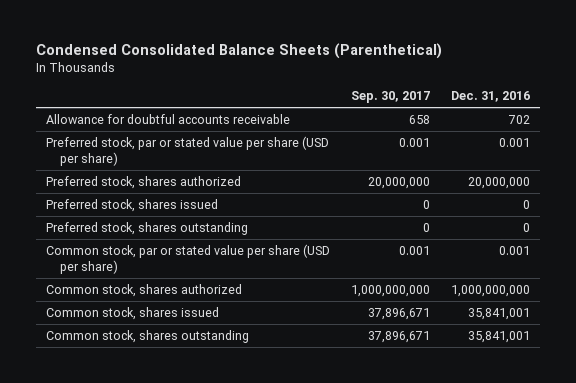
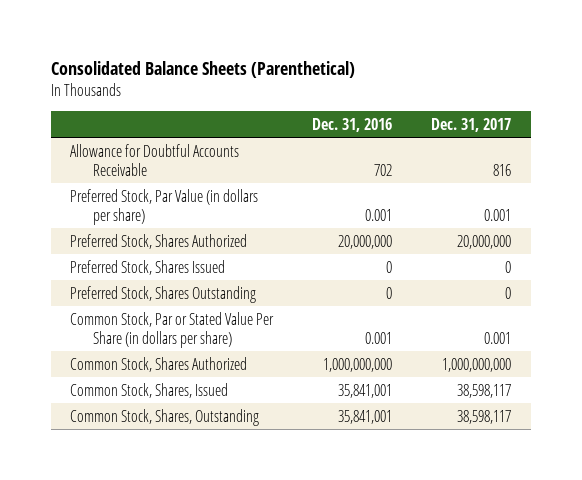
[35,42,442,59] Condensed Consolidated Balance Sheets (Parenthetical) -> [51,60,356,78] Consolidated Balance Sheets (Parenthetical)
[350,91,430,104] Sep. 30, 2017 -> none
none -> [431,117,512,132] Dec. 31, 2017
[45,113,290,124] Allowance for doubtful accounts receivable -> [70,143,240,176] Allowance for Doubtful Accounts Receivable
[45,135,329,166] Preferred stock, par or stated value per share (USD per share) -> [70,188,259,225] Preferred Stock, Par Value (in dollars per share)
[45,175,241,189] Preferred stock, shares authorized -> [70,233,248,249] Preferred Stock, Shares Authorized
[45,198,218,212] Preferred stock, shares issued -> [70,259,226,275] Preferred Stock, Shares Issued
[45,221,248,235] Preferred stock, shares outstanding -> [70,285,257,303] Preferred Stock, Shares Outstanding
[45,243,330,274] Common stock, par or stated value per share (USD per share) -> [70,311,275,348] Common Stock, Par or Stated Value Per Share (in dollars per share)
[45,283,242,297] Common stock, shares authorized -> [70,356,248,372] Common Stock, Shares Authorized
[45,306,219,320] Common stock, shares issued -> [70,382,229,398] Common Stock, Shares, Issued
[45,329,249,343] Common stock, shares outstanding -> [70,408,260,426] Common Stock, Shares, Outstanding

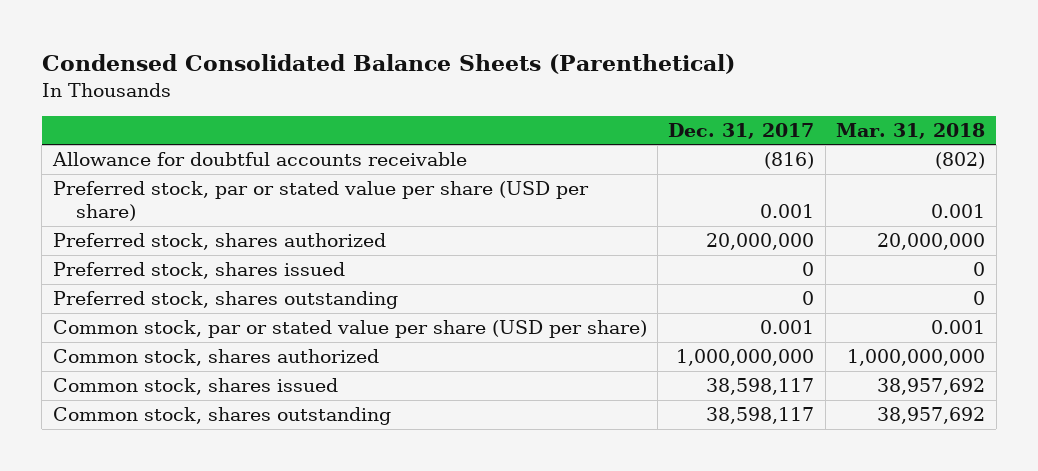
[51,60,356,78] Consolidated Balance Sheets (Parenthetical) -> [41,54,735,75] Condensed Consolidated Balance Sheets (Parenthetical)
[312,117,393,132] Dec. 31, 2016 -> none
none -> [836,122,986,139] Mar. 31, 2018
[70,143,240,176] Allowance for Doubtful Accounts Receivable -> [51,152,467,167] Allowance for doubtful accounts receivable
[493,163,512,176] 816 -> [764,152,815,170] (816)
[70,188,259,225] Preferred Stock, Par Value (in dollars per share) -> [52,181,589,222] Preferred stock, par or stated value per share (USD per share)
[70,233,248,249] Preferred Stock, Shares Authorized -> [52,233,386,251] Preferred stock, shares authorized
[70,259,226,275] Preferred Stock, Shares Issued -> [52,262,345,280] Preferred stock, shares issued
[70,285,257,303] Preferred Stock, Shares Outstanding -> [52,291,398,310] Preferred stock, shares outstanding
[70,311,275,348] Common Stock, Par or Stated Value Per Share (in dollars per share) -> [52,320,647,339] Common stock, par or stated value per share (USD per share)
[70,356,248,372] Common Stock, Shares Authorized -> [52,349,379,367] Common stock, shares authorized
[70,382,229,398] Common Stock, Shares, Issued -> [52,378,338,396] Common stock, shares issued
[70,408,260,426] Common Stock, Shares, Outstanding -> [52,407,391,426] Common stock, shares outstanding

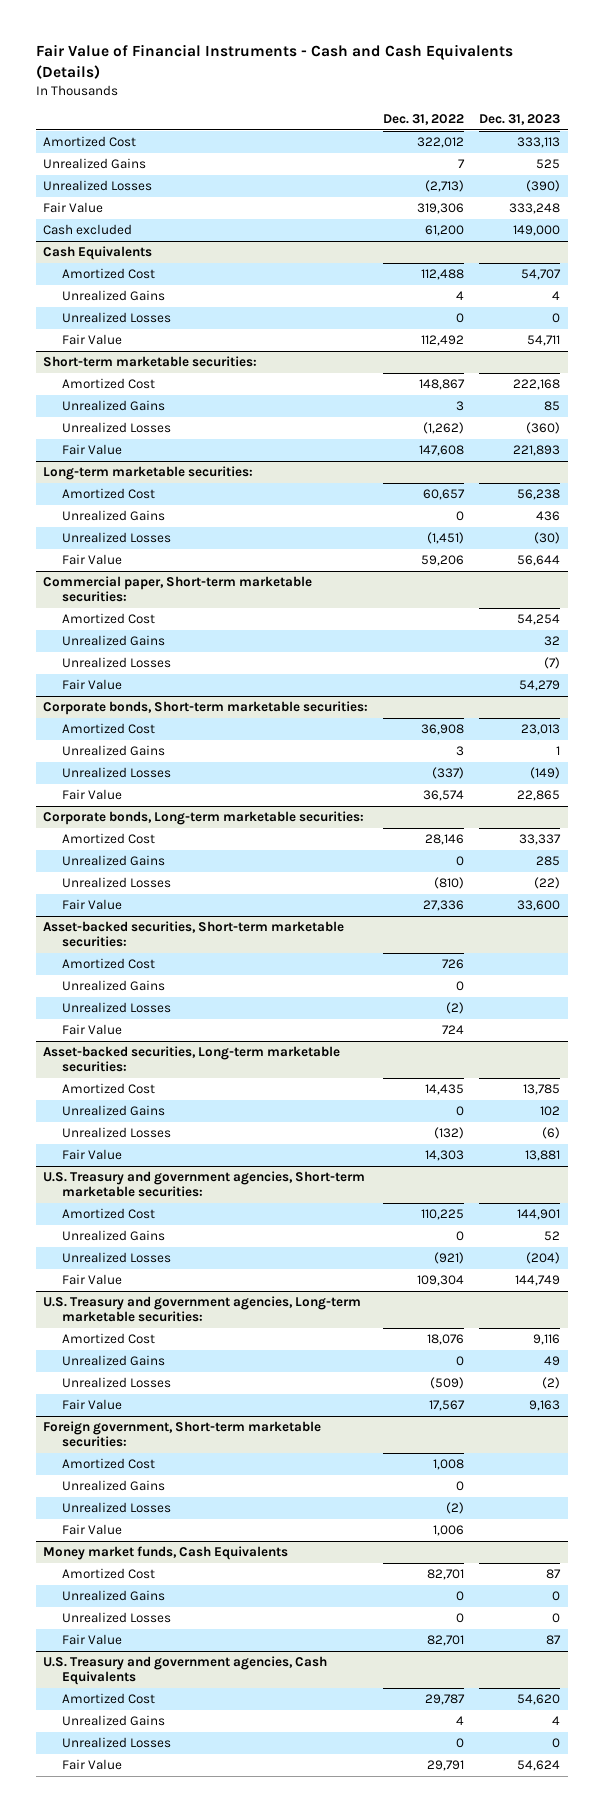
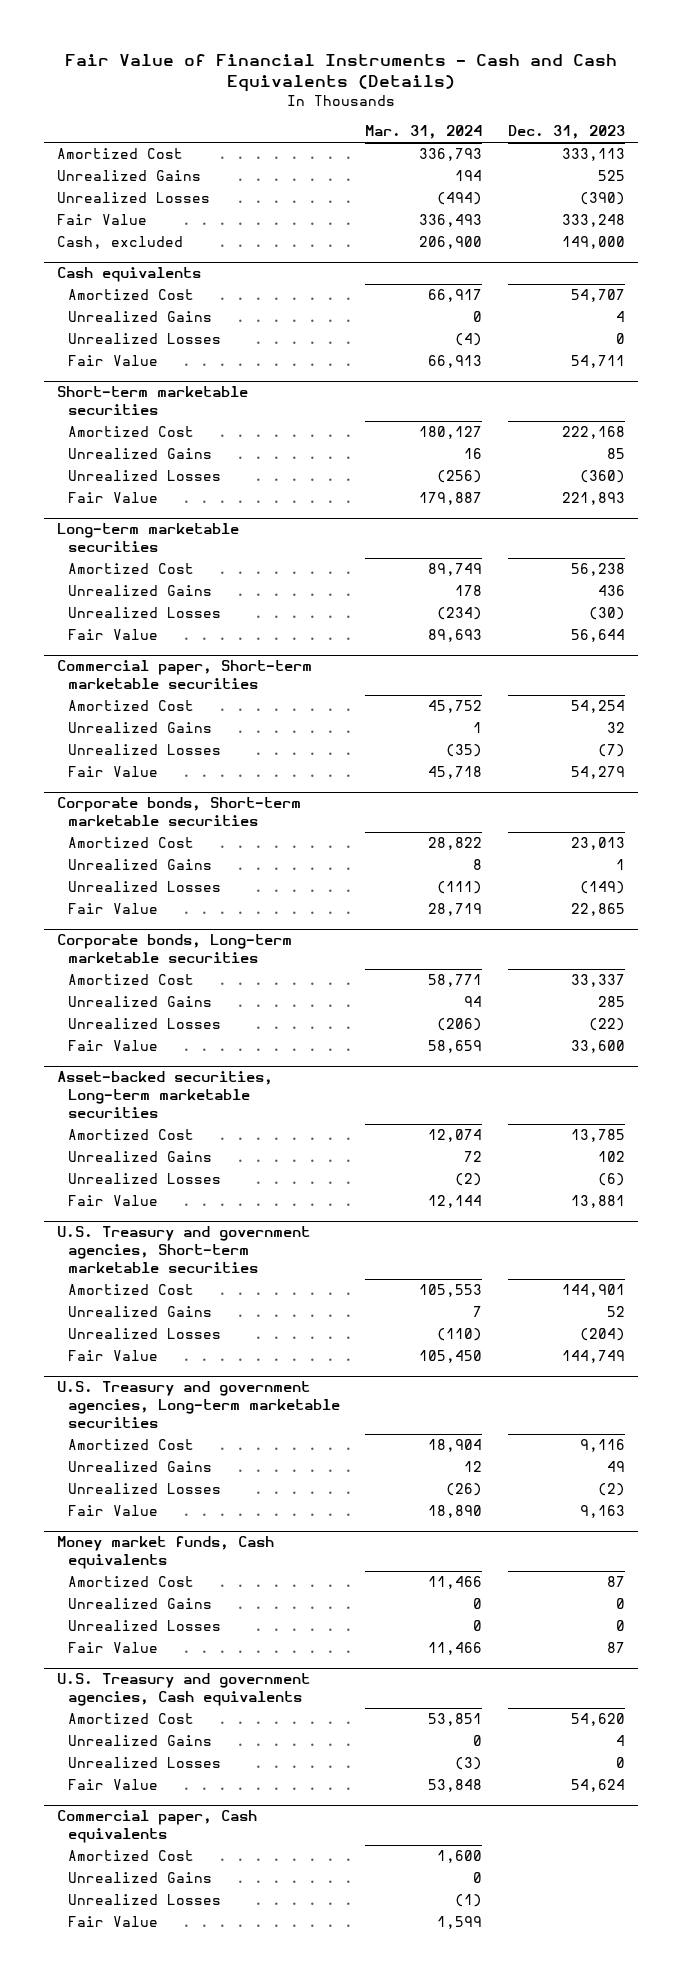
[383,114,465,126] Dec. 31, 2022 -> none
none -> [365,125,483,140] Mar. 31, 2024
[43,223,133,235] Cash excluded -> [56,236,183,250] Cash, excluded
[43,245,153,260] Cash Equivalents -> [56,267,201,283] Cash equivalents
[43,355,258,367] Short-term marketable securities: -> [56,386,248,416] Short-term marketable securities
[43,465,254,480] Long-term marketable securities: -> [56,523,239,553] Long-term marketable securities
[43,575,313,603] Commercial paper, Short-term marketable securities: -> [56,660,312,690] Commercial paper, Short-term marketable securities
[43,700,369,715] Corporate bonds, Short-term marketable securities: -> [56,797,301,827] Corporate bonds, Short-term marketable securities
[43,810,365,825] Corporate bonds, Long-term marketable securities: -> [56,934,292,964] Corporate bonds, Long-term marketable securities
[43,920,345,948] Asset-backed securities, Short-term marketable securities: -> none
[62,957,156,969] Amortized Cost -> none
[62,979,166,991] Unrealized Gains -> none
[62,1001,172,1013] Unrealized Losses -> none
[62,1023,123,1035] Fair Value -> none
[43,1045,341,1073] Asset-backed securities, Long-term marketable securities: -> [56,1071,273,1119] Asset-backed securities, Long-term marketable securities
[43,1170,366,1198] U.S. Treasury and government agencies, Short-term marketable securities: -> [56,1226,310,1274] U.S. Treasury and government agencies, Short-term marketable securities
[43,1295,362,1323] U.S. Treasury and government agencies, Long-term marketable securities: -> [56,1381,341,1429] U.S. Treasury and government agencies, Long-term marketable securities
[43,1420,322,1448] Foreign government, Short-term marketable securities: -> none
[62,1457,156,1469] Amortized Cost -> none
[62,1479,166,1491] Unrealized Gains -> none
[62,1501,172,1513] Unrealized Losses -> none
[62,1523,123,1535] Fair Value -> none
[43,1545,289,1560] Money market funds, Cash Equivalents -> [56,1536,274,1570] Money market funds, Cash equivalents
[43,1655,328,1686] U.S. Treasury and government agencies, Cash Equivalents -> [56,1673,310,1707] U.S. Treasury and government agencies, Cash equivalents
none -> [56,1810,257,1844] Commercial paper, Cash equivalents
none -> [68,1850,195,1862] Amortized Cost
none -> [68,1872,213,1884] Unrealized Gains
none -> [68,1894,222,1906] Unrealized Losses
none -> [68,1916,159,1928] Fair Value

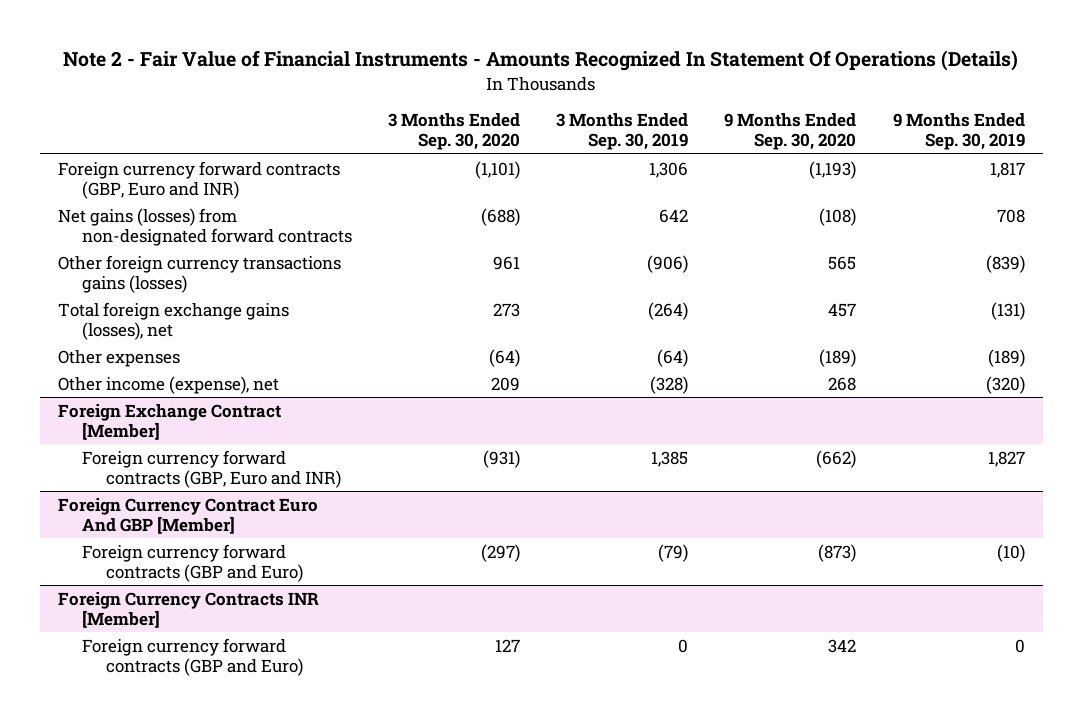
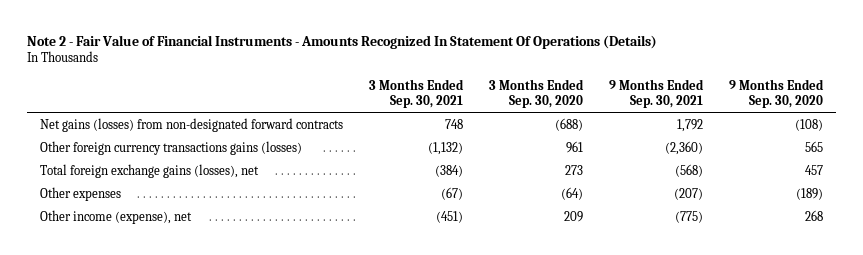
[556,113,689,151] 3 Months Ended Sep. 30, 2019 -> none
[892,113,1025,151] 9 Months Ended Sep. 30, 2019 -> none
none -> [368,79,464,108] 3 Months Ended Sep. 30, 2021
none -> [608,79,704,108] 9 Months Ended Sep. 30, 2021
[58,160,341,199] Foreign currency forward contracts (GBP, Euro and INR) -> none
[58,403,282,440] Foreign Exchange Contract [Member] -> none
[82,449,342,488] Foreign currency forward contracts (GBP, Euro and INR) -> none
[58,497,319,534] Foreign Currency Contract Euro And GBP [Member] -> none
[82,543,304,582] Foreign currency forward contracts (GBP and Euro) -> none
[58,591,320,628] Foreign Currency Contracts INR [Member] -> none
[82,637,304,676] Foreign currency forward contracts (GBP and Euro) -> none

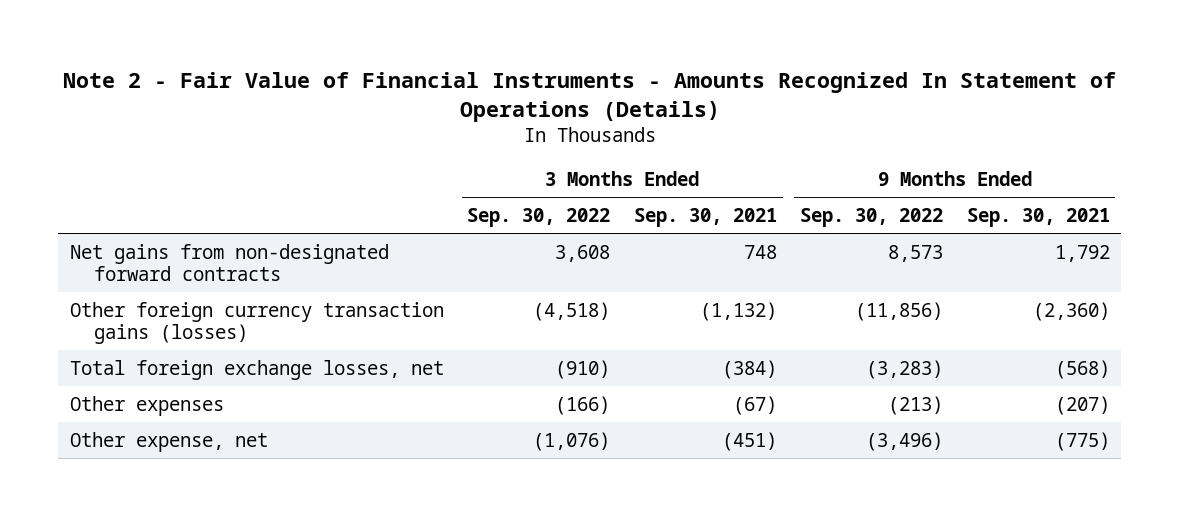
[26,34,657,49] Note 2 - Fair Value of Financial Instruments - Amounts Recognized In Statement Of Operations (Details) -> [62,71,1116,122] Note 2 - Fair Value of Financial Instruments - Amounts Recognized In Statement of Operations (Details)
[488,79,584,108] 3 Months Ended Sep. 30, 2020 -> none
[728,79,824,108] 9 Months Ended Sep. 30, 2020 -> none
none -> [467,207,611,227] Sep. 30, 2022
none -> [800,207,944,227] Sep. 30, 2022
[39,117,343,132] Net gains (losses) from non-designated forward contracts -> [69,243,389,281] Net gains from non-designated forward contracts
[39,140,302,155] Other foreign currency transactions gains (losses) -> [69,301,444,344] Other foreign currency transaction gains (losses)
[39,163,259,178] Total foreign exchange gains (losses), net -> [69,359,444,380] Total foreign exchange losses, net
[39,209,192,224] Other income (expense), net -> [69,431,268,452] Other expense, net

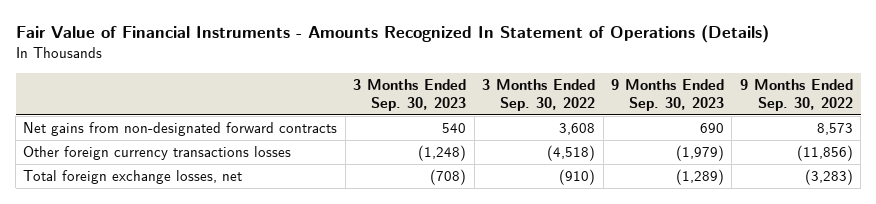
[62,71,1116,122] Note 2 - Fair Value of Financial Instruments - Amounts Recognized In Statement of Operations (Details) -> [15,25,769,44] Fair Value of Financial Instruments - Amounts Recognized In Statement of Operations (Details)
[633,207,777,227] Sep. 30, 2021 -> none
[966,207,1110,227] Sep. 30, 2021 -> none
none -> [353,79,467,111] 3 Months Ended Sep. 30, 2023
none -> [610,79,724,111] 9 Months Ended Sep. 30, 2023
[69,301,444,344] Other foreign currency transaction gains (losses) -> [23,146,292,161] Other foreign currency transactions losses
[69,395,224,416] Other expenses -> none
[69,431,268,452] Other expense, net -> none

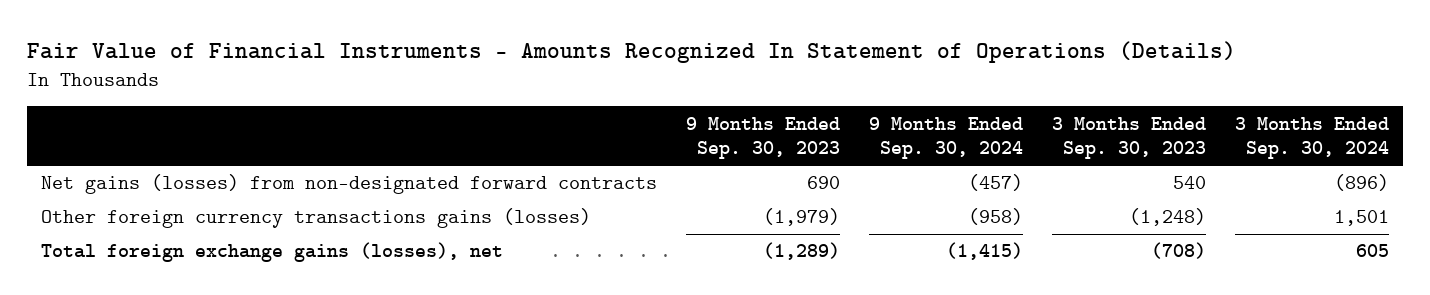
[482,79,596,111] 3 Months Ended Sep. 30, 2022 -> none
[739,79,853,111] 9 Months Ended Sep. 30, 2022 -> none
none -> [868,116,1023,160] 9 Months Ended Sep. 30, 2024
none -> [1234,116,1389,160] 3 Months Ended Sep. 30, 2024
[23,122,338,137] Net gains from non-designated forward contracts -> [40,174,657,195] Net gains (losses) from non-designated forward contracts
[23,146,292,161] Other foreign currency transactions losses -> [40,208,591,229] Other foreign currency transactions gains (losses)
[23,170,243,185] Total foreign exchange losses, net -> [40,242,503,263] Total foreign exchange gains (losses), net

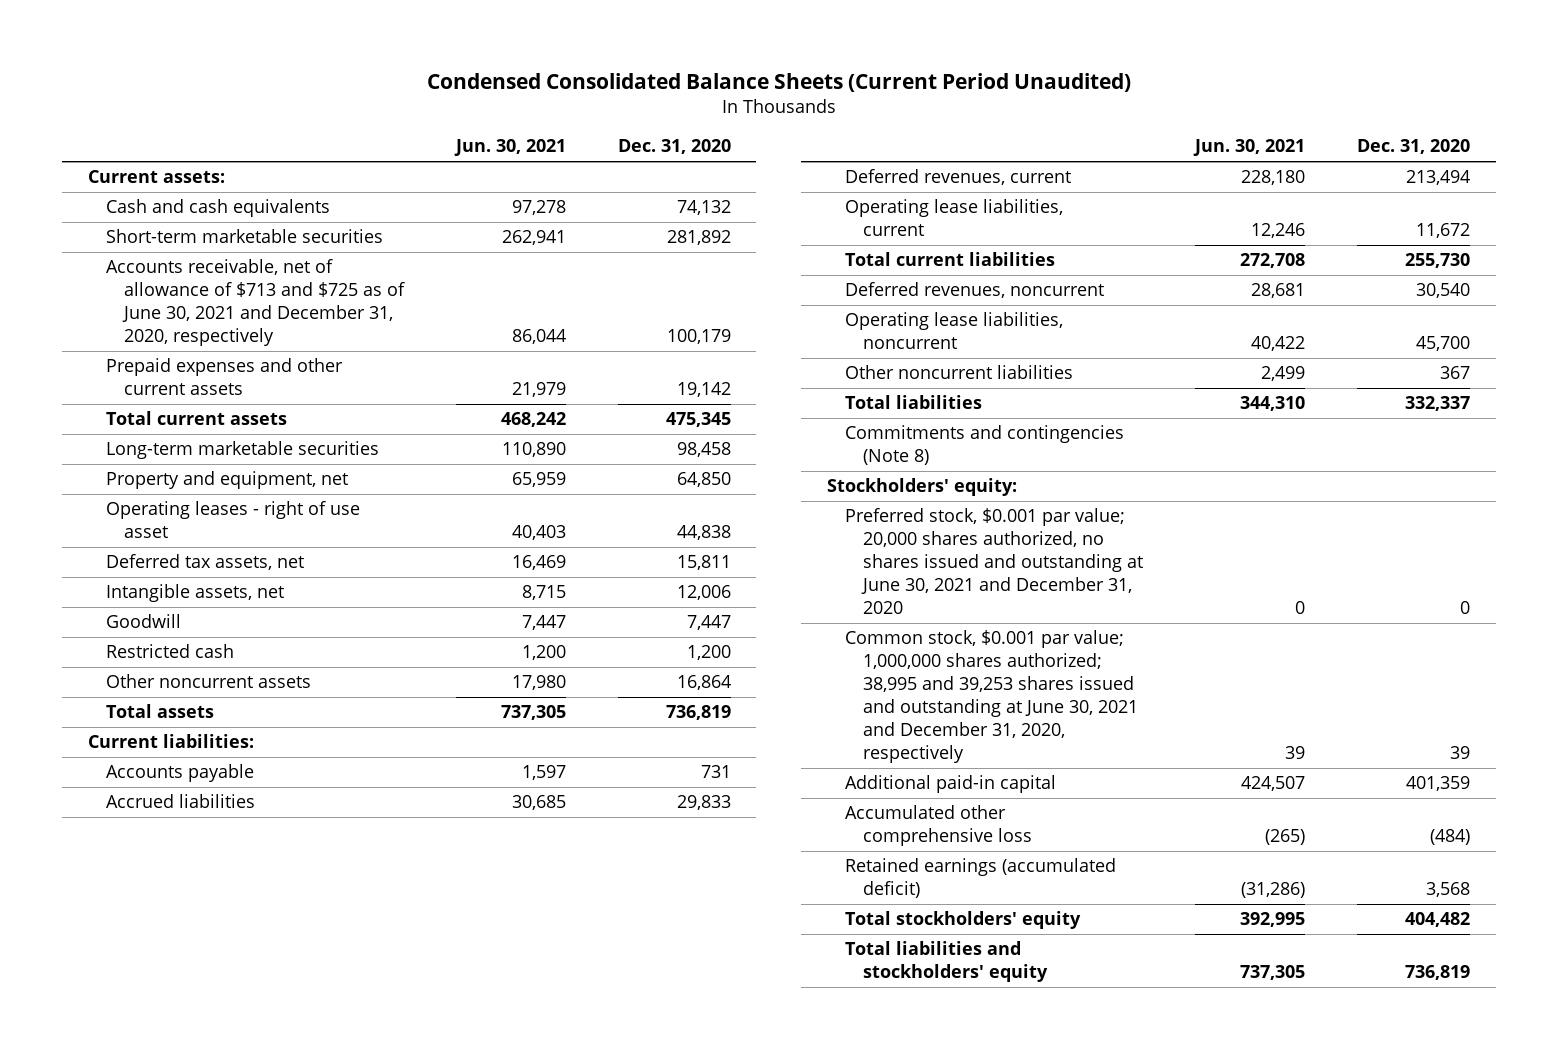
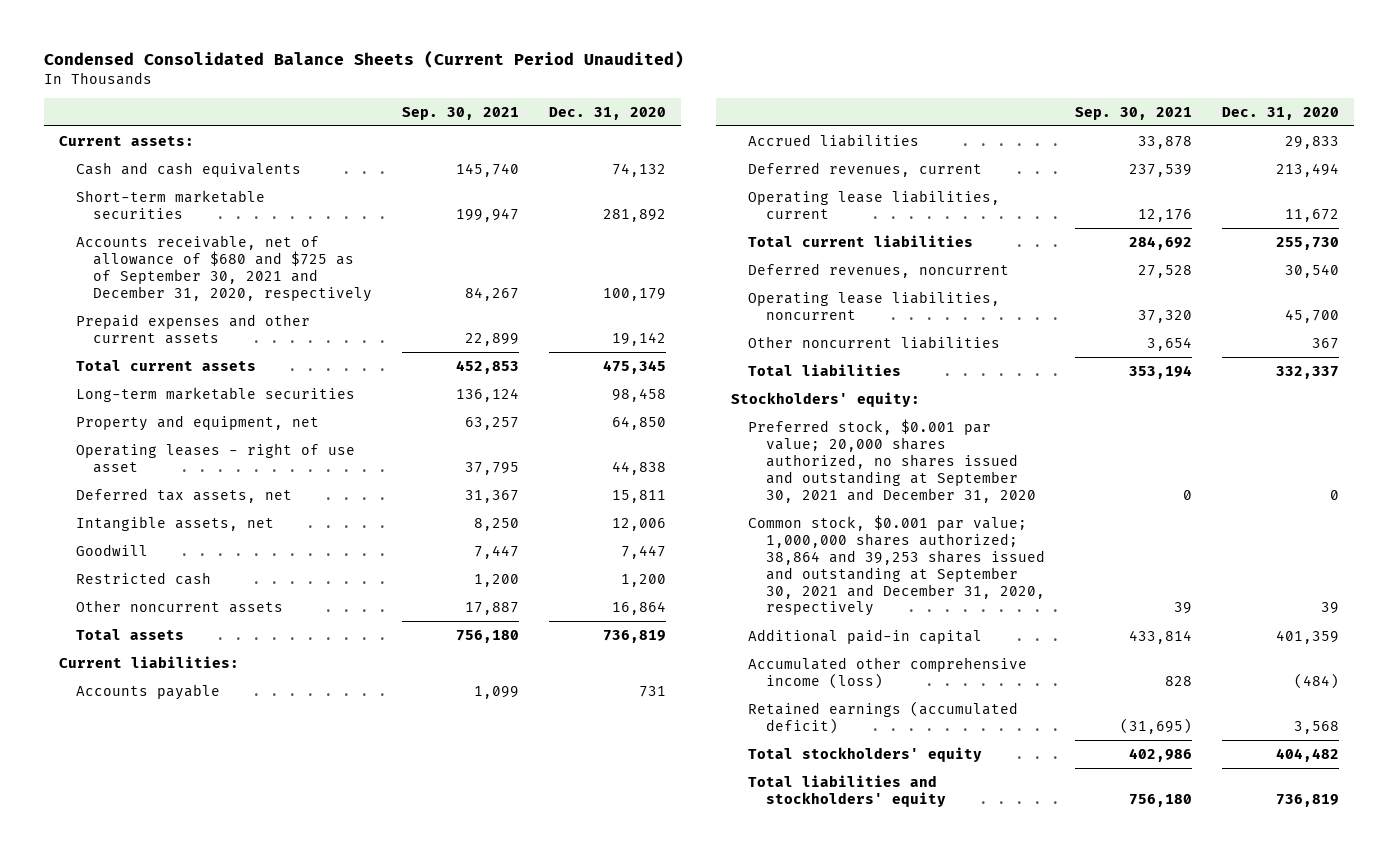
[453,139,566,157] Jun. 30, 2021 -> none
none -> [402,106,520,120] Sep. 30, 2021
[105,259,406,347] Accounts receivable, net of allowance of $713 and $725 as of June 30, 2021 and December 31, 2020, respectively -> [76,234,373,302] Accounts receivable, net of allowance of $680 and $725 as of September 30, 2021 and December 31, 2020, respectively
[844,425,1124,466] Commitments and contingencies (Note 8) -> none
[844,508,1144,615] Preferred stock, $0.001 par value; 20,000 shares authorized, no shares issued and outstanding at June 30, 2021 and December 31, 2020 -> [748,418,1036,503] Preferred stock, $0.001 par value; 20,000 shares authorized, no shares issued and outstanding at September 30, 2021 and December 31, 2020
[844,630,1139,764] Common stock, $0.001 par value; 1,000,000 shares authorized; 38,995 and 39,253 shares issued and outstanding at June 30, 2021 and December 31, 2020, respectively -> [748,514,1045,617] Common stock, $0.001 par value; 1,000,000 shares authorized; 38,864 and 39,253 shares issued and outstanding at September 30, 2021 and December 31, 2020, respectively
[844,805,1033,847] Accumulated other comprehensive loss -> [748,656,1028,689] Accumulated other comprehensive income (loss)

